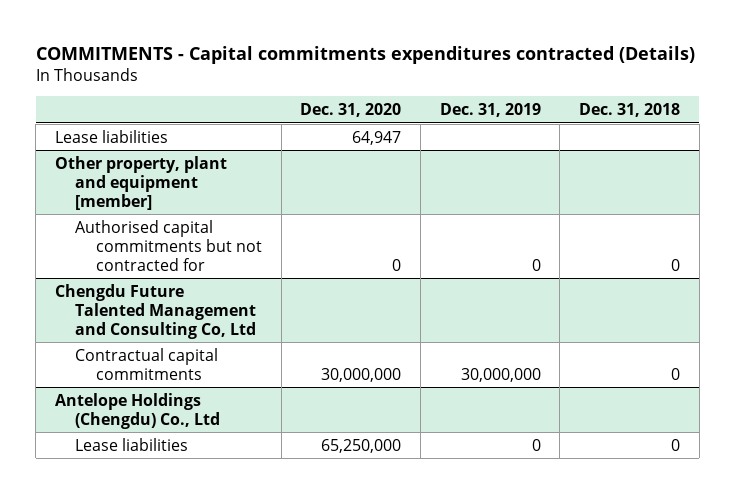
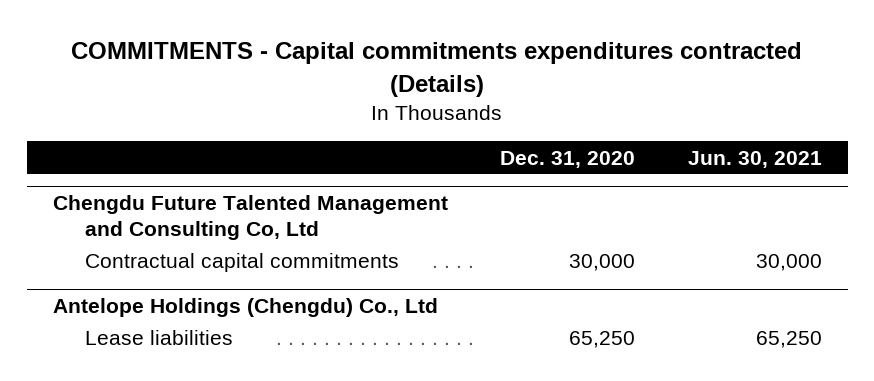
[439,103,541,118] Dec. 31, 2019 -> none
[579,103,681,118] Dec. 31, 2018 -> none
none -> [687,150,822,168] Jun. 30, 2021
[54,129,168,143] Lease liabilities -> none
[54,155,227,210] Other property, plant and equipment [member] -> none
[75,219,262,271] Authorised capital commitments but not contracted for -> none
[321,367,402,382] 30,000,000 -> [569,254,636,272] 30,000
[321,438,402,453] 65,250,000 -> [569,331,636,349] 65,250

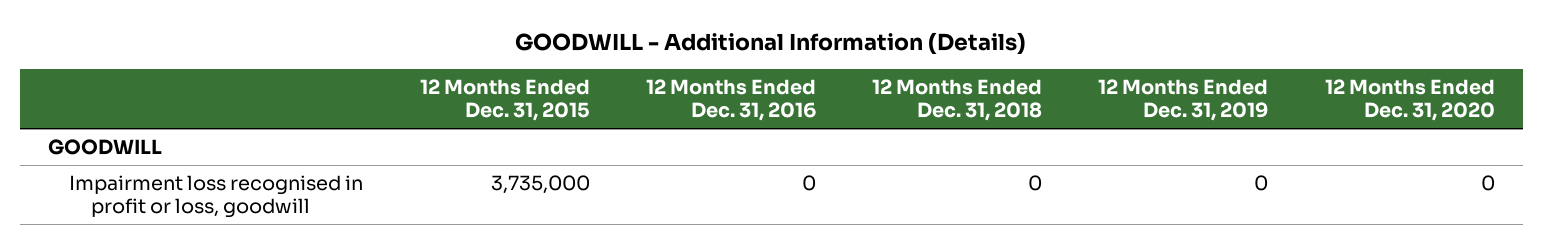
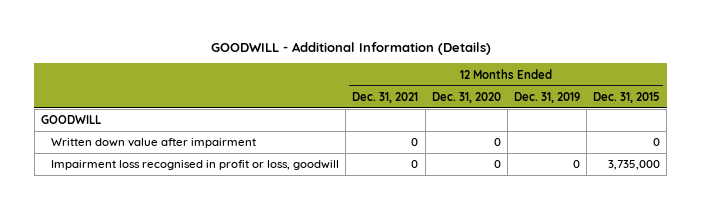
[645,78,816,122] 12 Months Ended Dec. 31, 2016 -> none
[872,78,1043,122] 12 Months Ended Dec. 31, 2018 -> none
none -> [352,91,419,103] Dec. 31, 2021
none -> [51,138,257,149] Written down value after impairment

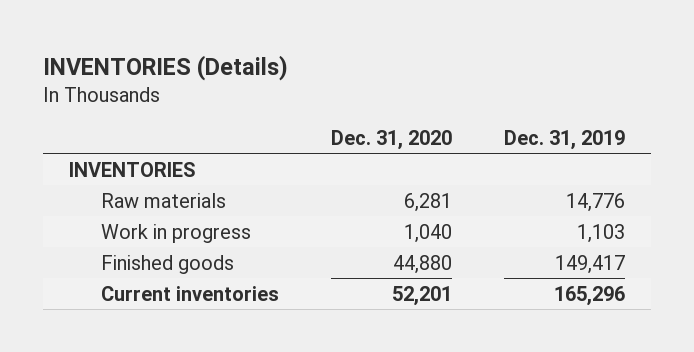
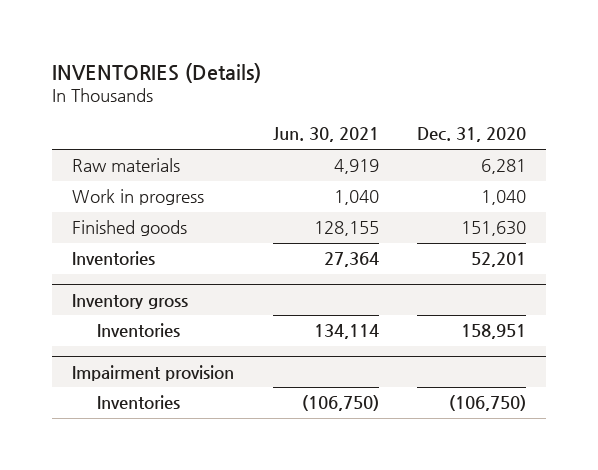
[504,129,626,150] Dec. 31, 2019 -> none
none -> [272,127,379,143] Jun. 30, 2021
[69,161,197,177] INVENTORIES -> none
[393,254,453,274] 44,880 -> [461,221,527,237] 151,630
[101,285,280,301] Current inventories -> [71,251,155,266] Inventories
none -> [71,293,188,309] Inventory gross
none -> [96,323,180,338] Inventories
none -> [71,364,234,381] Impairment provision
none -> [96,395,180,410] Inventories

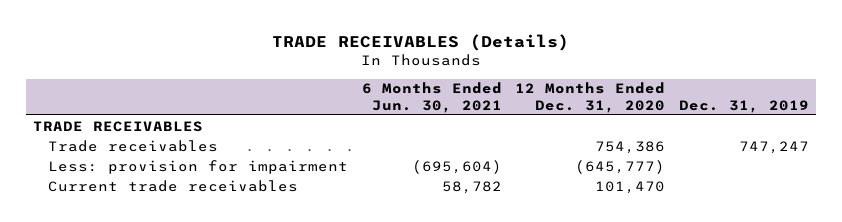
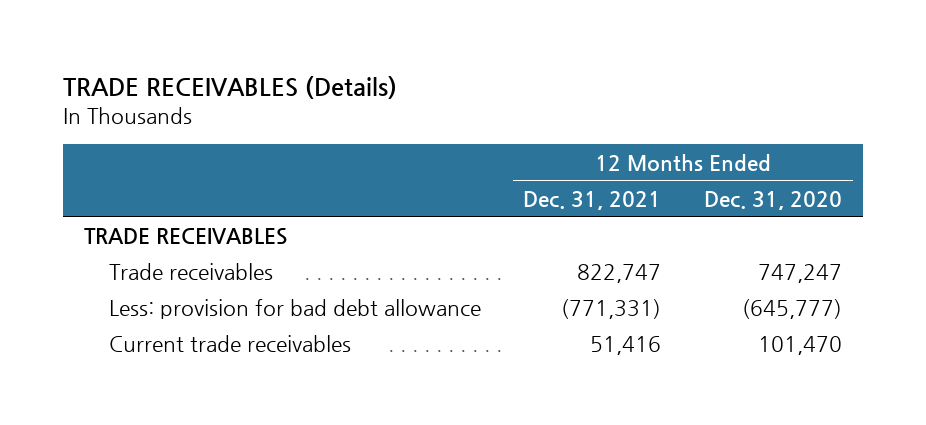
[361,82,502,113] 6 Months Ended Jun. 30, 2021 -> none
[679,99,810,113] Dec. 31, 2019 -> none
none -> [523,190,662,210] Dec. 31, 2021
[595,140,666,154] 754,386 -> [757,264,842,284] 747,247
[47,159,348,174] Less: provision for impairment -> [108,299,481,320] Less: provision for bad debt allowance

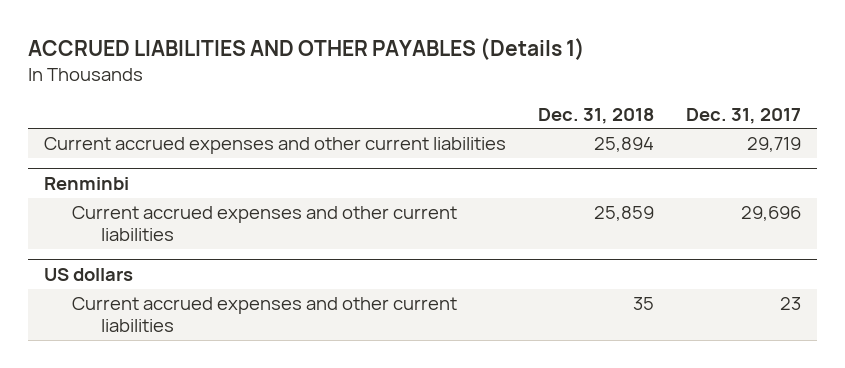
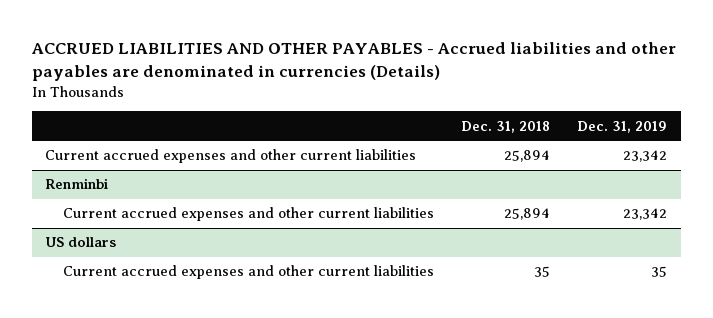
[27,38,585,61] ACCRUED LIABILITIES AND OTHER PAYABLES (Details 1) -> [30,42,676,82] ACCRUED LIABILITIES AND OTHER PAYABLES - Accrued liabilities and other payables are denominated in currencies (Details)
[685,107,801,124] Dec. 31, 2017 -> none
none -> [577,120,668,133] Dec. 31, 2019
[593,206,654,222] 25,859 -> [503,208,550,221] 25,894

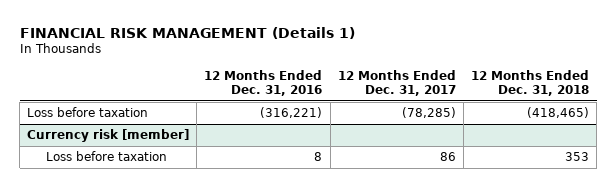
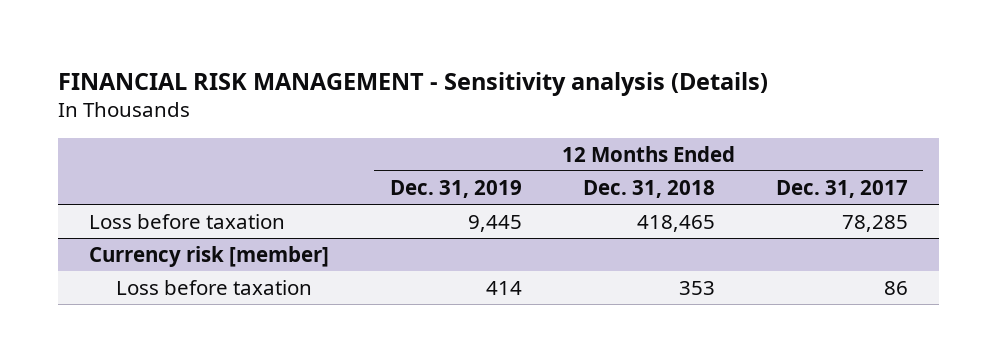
[19,26,355,39] FINANCIAL RISK MANAGEMENT (Details 1) -> [58,71,769,96] FINANCIAL RISK MANAGEMENT - Sensitivity analysis (Details)
[204,70,323,97] 12 Months Ended Dec. 31, 2016 -> none
none -> [389,179,522,198] Dec. 31, 2019
[401,107,456,119] (78,285) -> [842,214,909,232] 78,285
[526,107,589,119] (418,465) -> [636,214,715,232] 418,465

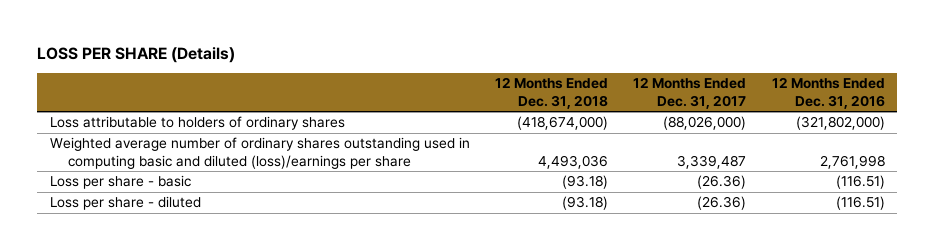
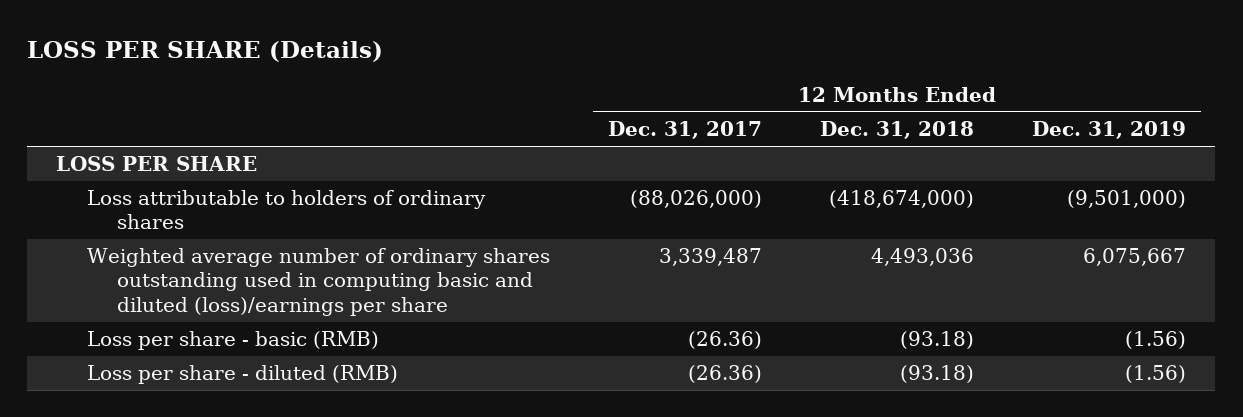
[771,77,885,109] 12 Months Ended Dec. 31, 2016 -> none
none -> [1032,121,1187,140] Dec. 31, 2019
none -> [56,156,258,172] LOSS PER SHARE
[49,175,191,190] Loss per share - basic -> [86,331,379,351] Loss per share - basic (RMB)
[49,196,201,211] Loss per share - diluted -> [86,365,398,385] Loss per share - diluted (RMB)

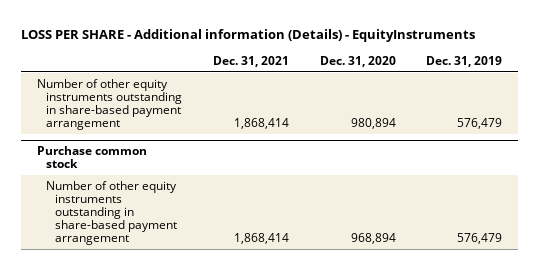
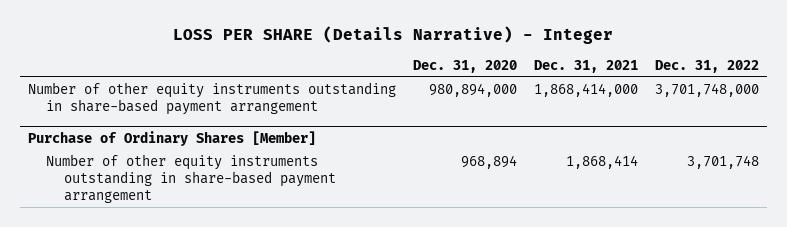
[21,28,476,42] LOSS PER SHARE - Additional information (Details) - EquityInstruments -> [173,26,614,45] LOSS PER SHARE (Details Narrative) - Integer
[426,55,503,67] Dec. 31, 2019 -> none
none -> [654,59,759,73] Dec. 31, 2022
[233,118,289,130] 1,868,414 -> [533,83,638,98] 1,868,414,000
[350,118,396,130] 980,894 -> [429,83,518,98] 980,894,000
[36,146,147,169] Purchase common stock -> [28,130,317,146] Purchase of Ordinary Shares [Member]

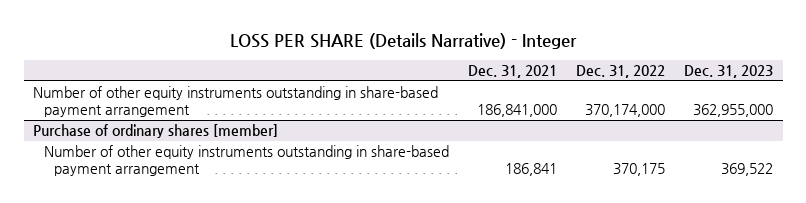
[413,59,518,73] Dec. 31, 2020 -> none
none -> [684,65,774,79] Dec. 31, 2023
[533,83,638,98] 1,868,414,000 -> [476,104,557,118] 186,841,000
[654,83,759,98] 3,701,748,000 -> [585,104,666,118] 370,174,000
[28,130,317,146] Purchase of Ordinary Shares [Member] -> [33,124,279,139] Purchase of ordinary shares [member]
[565,155,638,170] 1,868,414 -> [504,163,557,177] 186,841
[686,155,759,170] 3,701,748 -> [613,163,666,177] 370,175

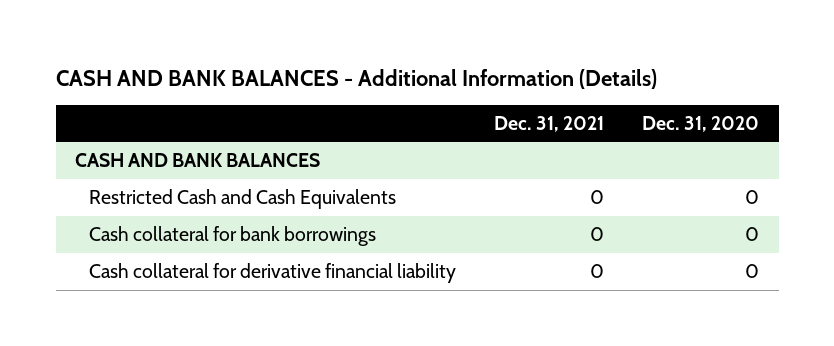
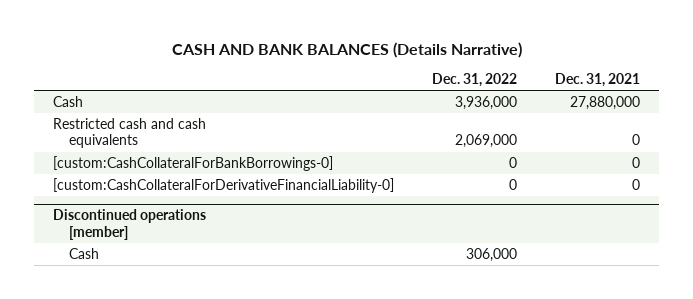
[55,68,657,89] CASH AND BANK BALANCES - Additional Information (Details) -> [171,41,522,58] CASH AND BANK BALANCES (Details Narrative)
[642,115,760,132] Dec. 31, 2020 -> none
none -> [432,72,518,87] Dec. 31, 2022
[74,153,320,168] CASH AND BANK BALANCES -> none
none -> [52,95,83,107] Cash
[88,189,396,210] Restricted Cash and Cash Equivalents -> [52,117,206,149] Restricted cash and cash equivalents
[88,226,376,247] Cash collateral for bank borrowings -> [52,155,333,171] [custom:CashCollateralForBankBorrowings-0]
[88,263,456,284] Cash collateral for derivative financial liability -> [52,177,394,193] [custom:CashCollateralForDerivativeFinancialLiability-0]
none -> [52,209,206,240] Discontinued operations [member]
none -> [68,247,99,259] Cash

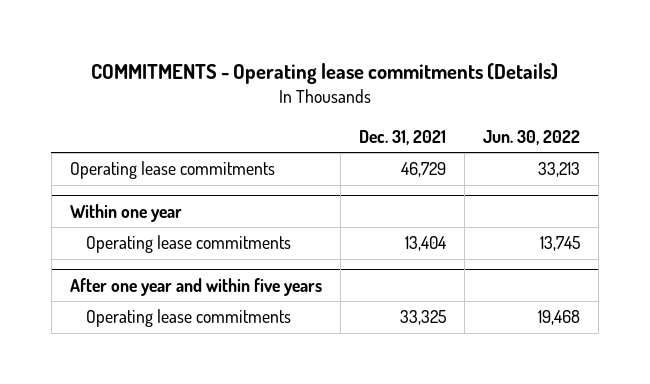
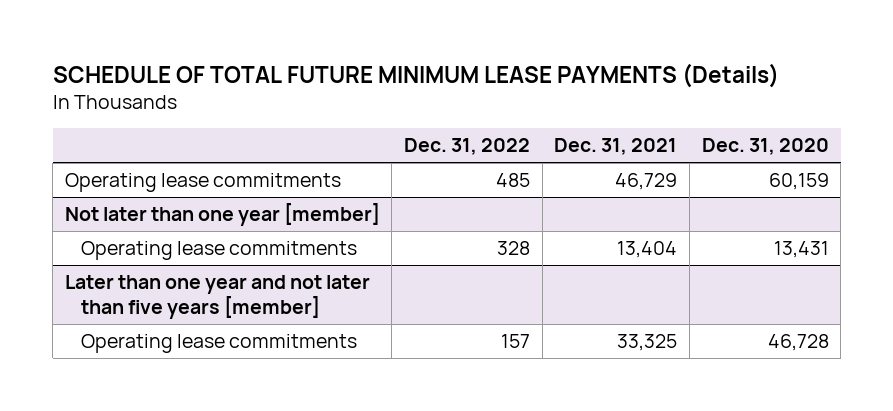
[90,62,558,84] COMMITMENTS - Operating lease commitments (Details) -> [52,62,779,88] SCHEDULE OF TOTAL FUTURE MINIMUM LEASE PAYMENTS (Details)
[483,129,581,145] Jun. 30, 2022 -> none
none -> [403,138,530,156] Dec. 31, 2022
none -> [701,138,829,156] Dec. 31, 2020
[69,203,182,222] Within one year -> [64,203,380,227] Not later than one year [member]
[69,277,322,296] After one year and within five years -> [64,275,370,319] Later than one year and not later than five years [member]

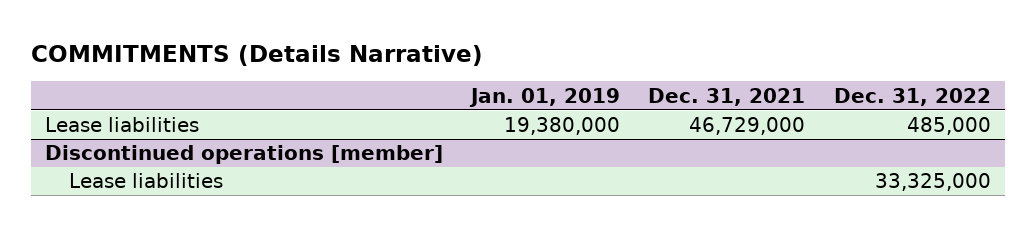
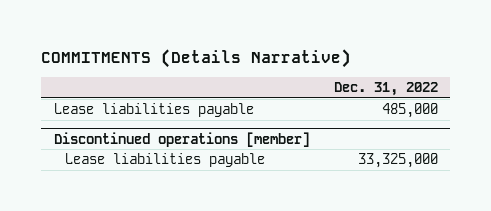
[469,87,621,107] Jan. 01, 2019 -> none
[648,87,806,106] Dec. 31, 2021 -> none
[44,117,199,133] Lease liabilities -> [53,103,254,118] Lease liabilities payable
[69,173,224,189] Lease liabilities -> [65,153,266,168] Lease liabilities payable

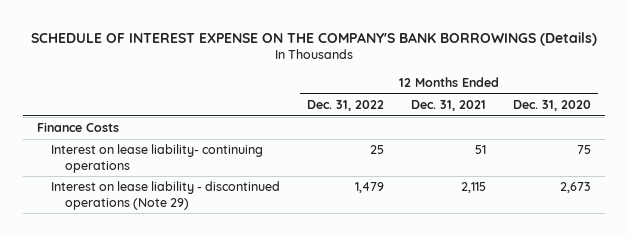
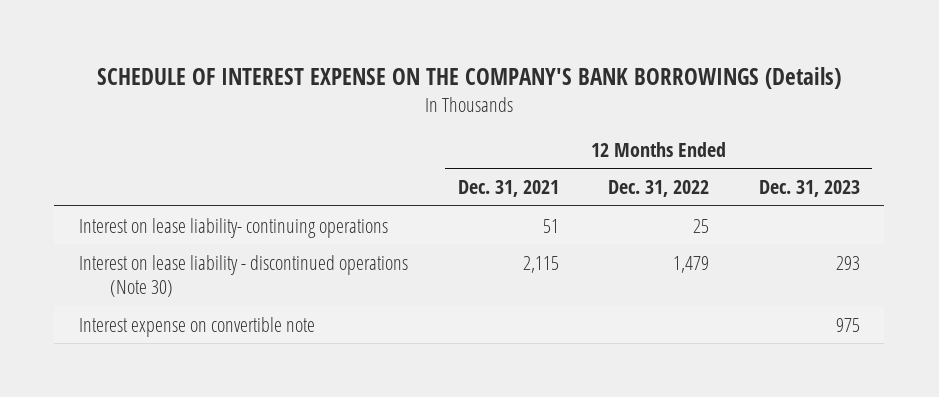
[513,100,592,112] Dec. 31, 2020 -> none
none -> [758,180,860,198] Dec. 31, 2023
[36,122,119,133] Finance Costs -> none
[50,181,280,210] Interest on lease liability - discontinued operations (Note 29) -> [79,254,409,298] Interest on lease liability - discontinued operations (Note 30)
none -> [79,316,316,337] Interest expense on convertible note

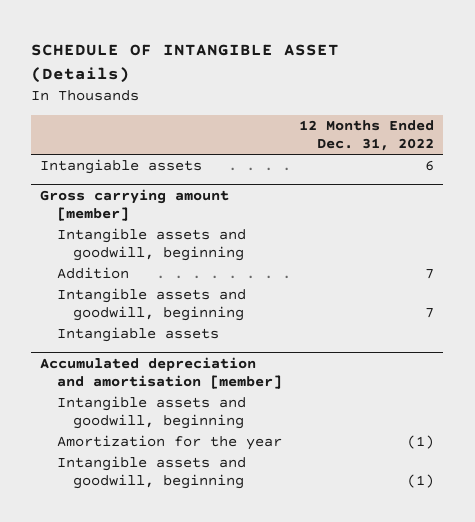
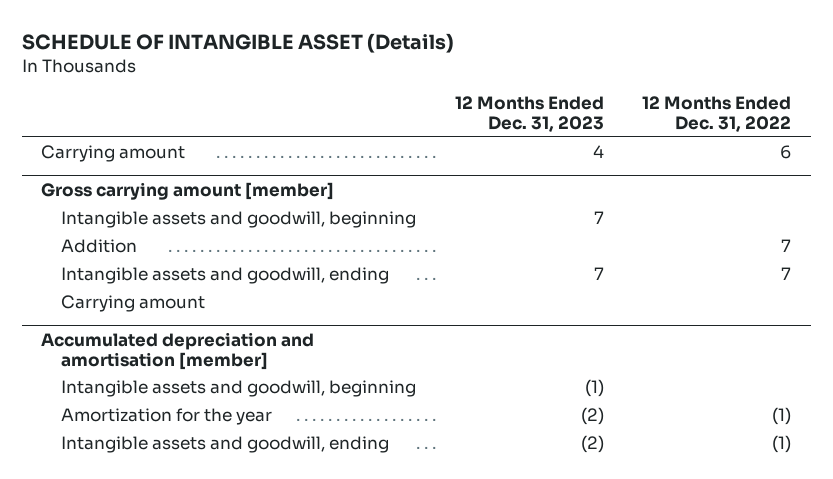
none -> [454,96,604,133] 12 Months Ended Dec. 31, 2023
[40,159,203,175] Intangiable assets -> [41,145,186,163] Carrying amount
[56,288,246,321] Intangible assets and goodwill, beginning -> [61,267,390,285] Intangible assets and goodwill, ending
[56,327,219,343] Intangiable assets -> [61,295,206,313] Carrying amount
[56,456,246,489] Intangible assets and goodwill, beginning -> [61,436,390,454] Intangible assets and goodwill, ending

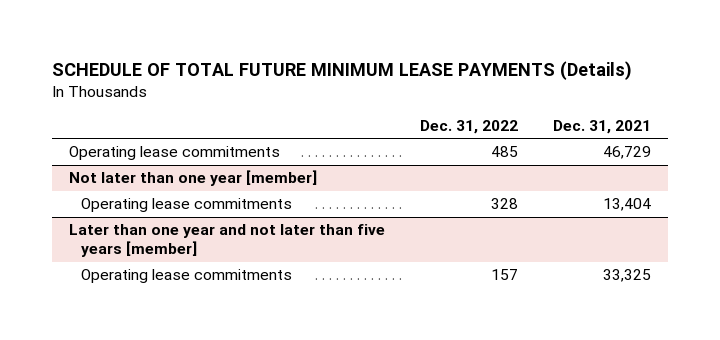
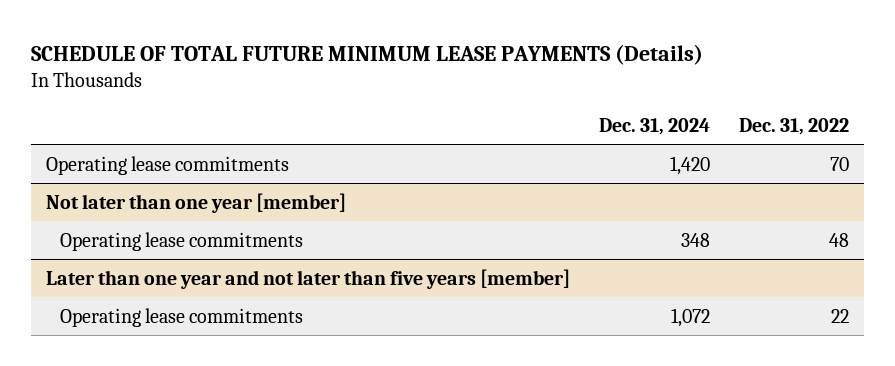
[552,119,651,134] Dec. 31, 2021 -> none
none -> [599,117,711,135] Dec. 31, 2024
[490,146,518,158] 485 -> [830,156,850,171] 70
[490,198,518,210] 328 -> [829,232,850,247] 48
[490,269,518,281] 157 -> [831,308,850,323] 22

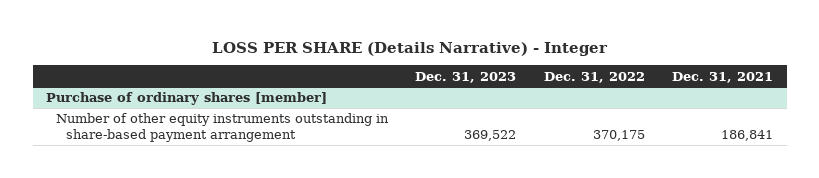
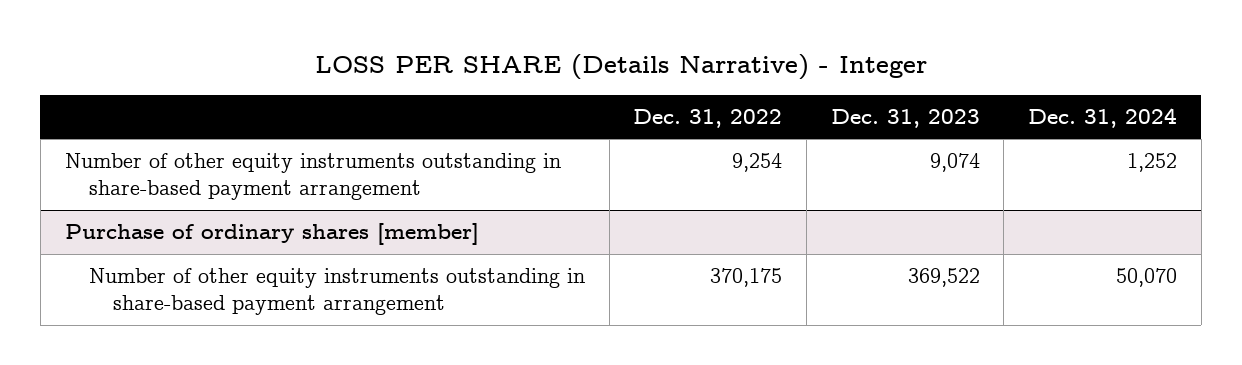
[671,71,773,83] Dec. 31, 2021 -> none
none -> [1027,107,1177,128] Dec. 31, 2024
none -> [64,153,561,201] Number of other equity instruments outstanding in share-based payment arrangement

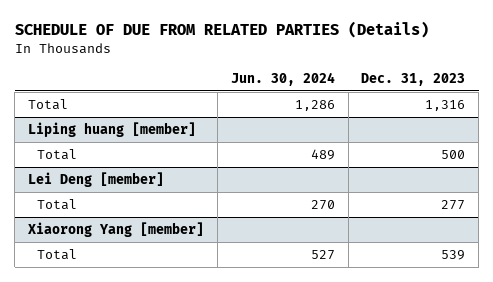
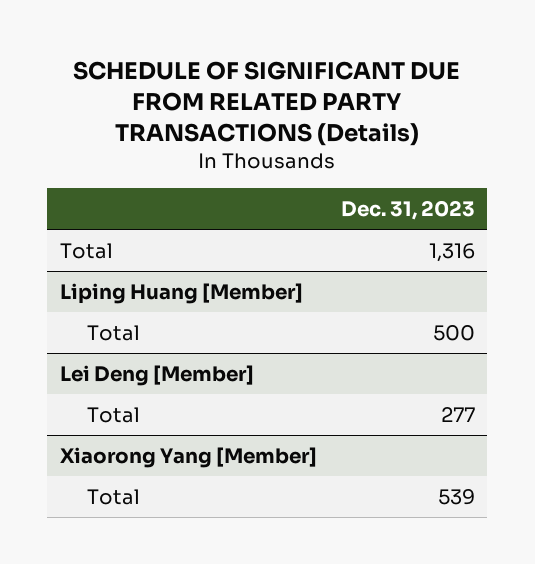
[14,21,429,39] SCHEDULE OF DUE FROM RELATED PARTIES (Details) -> [73,60,461,146] SCHEDULE OF SIGNIFICANT DUE FROM RELATED PARTY TRANSACTIONS (Details)
[230,72,335,87] Jun. 30, 2024 -> none
[28,121,197,137] Liping huang [member] -> [59,282,303,304] Liping Huang [Member]
[28,171,165,187] Lei Deng [member] -> [59,364,254,386] Lei Deng [Member]
[28,221,205,237] Xiaorong Yang [member] -> [59,446,317,468] Xiaorong Yang [Member]

